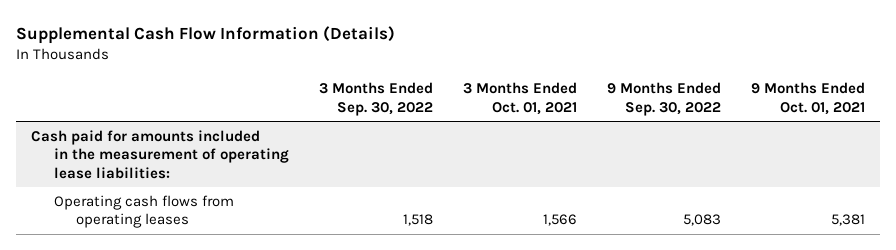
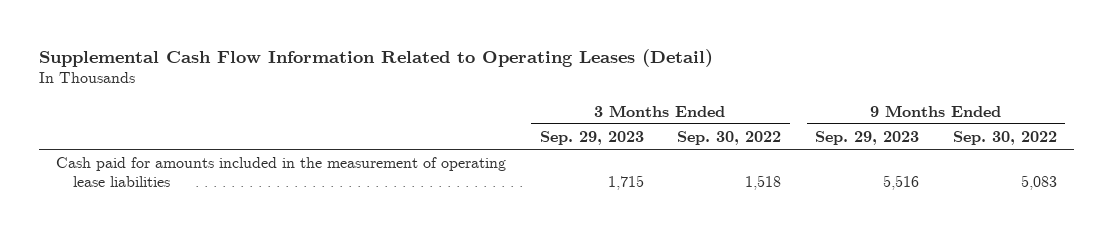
[15,26,395,45] Supplemental Cash Flow Information (Details) -> [38,48,713,67] Supplemental Cash Flow Information Related to Operating Leases (Detail)
[462,82,577,115] 3 Months Ended Oct. 01, 2021 -> none
[750,82,865,115] 9 Months Ended Oct. 01, 2021 -> none
none -> [539,130,644,145] Sep. 29, 2023
none -> [815,130,920,145] Sep. 29, 2023
[30,129,289,179] Cash paid for amounts included in the measurement of operating lease liabilities: -> none
[53,194,234,229] Operating cash flows from operating leases -> [55,156,506,188] Cash paid for amounts included in the measurement of operating lease liabilities

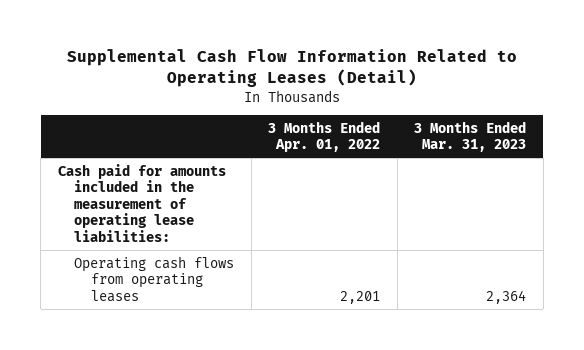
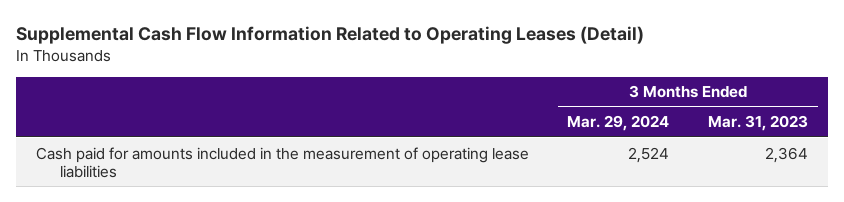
[268,120,381,153] 3 Months Ended Apr. 01, 2022 -> none
none -> [567,115,670,132] Mar. 29, 2024
[57,163,226,242] Cash paid for amounts included in the measurement of operating lease liabilities: -> none
[74,255,235,302] Operating cash flows from operating leases -> [35,146,529,178] Cash paid for amounts included in the measurement of operating lease liabilities

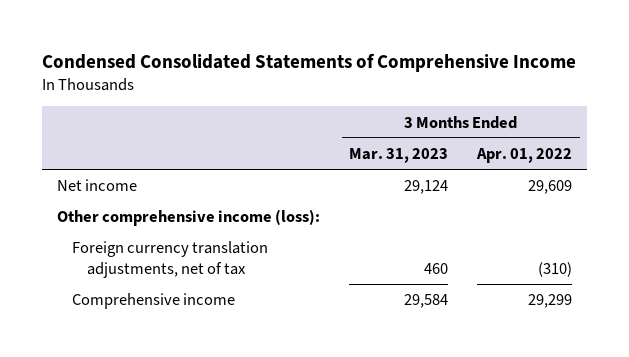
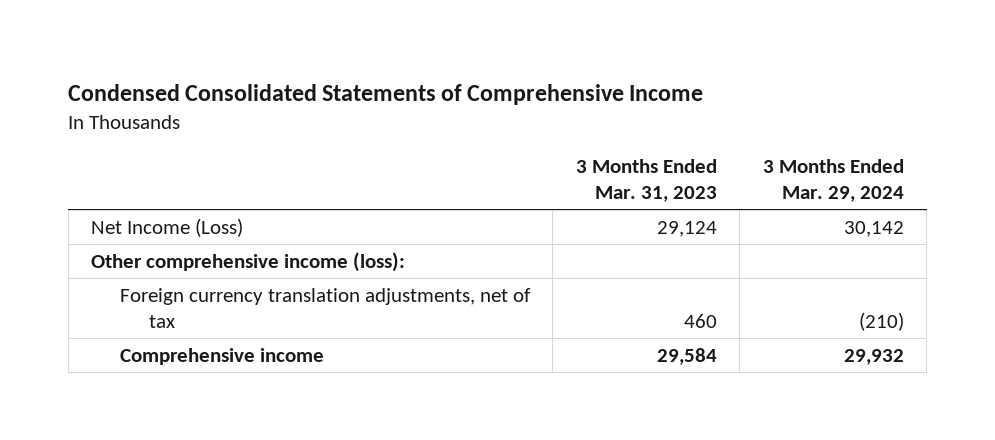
[476,147,573,163] Apr. 01, 2022 -> none
none -> [762,159,904,203] 3 Months Ended Mar. 29, 2024
[56,179,137,192] Net income -> [91,217,244,237] Net Income (Loss)

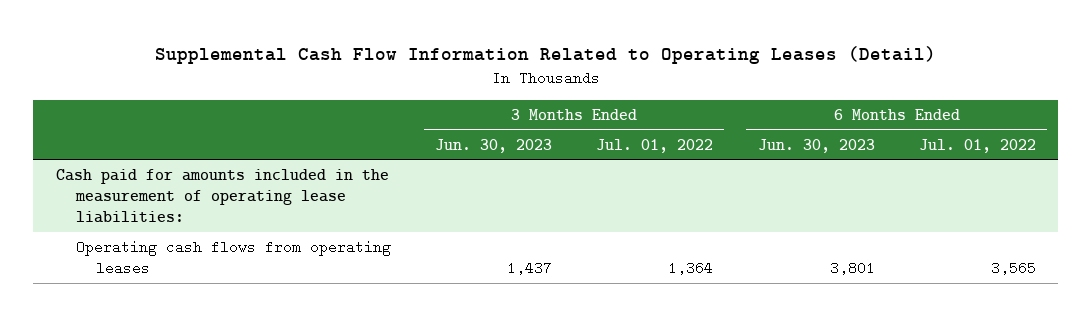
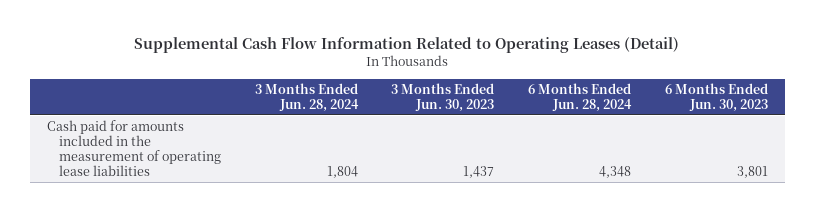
[596,138,714,153] Jul. 01, 2022 -> none
[918,138,1036,153] Jul. 01, 2022 -> none
none -> [254,82,359,112] 3 Months Ended Jun. 28, 2024
none -> [528,82,633,112] 6 Months Ended Jun. 28, 2024
[55,169,389,224] Cash paid for amounts included in the measurement of operating lease liabilities: -> none
[75,240,391,276] Operating cash flows from operating leases -> [47,120,221,176] Cash paid for amounts included in the measurement of operating lease liabilities

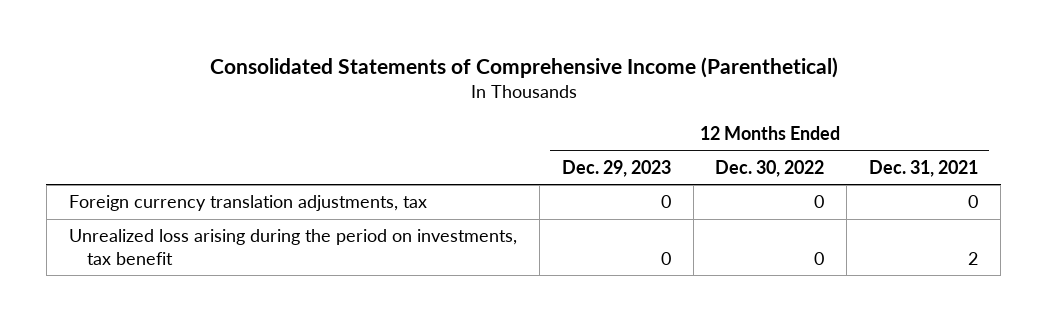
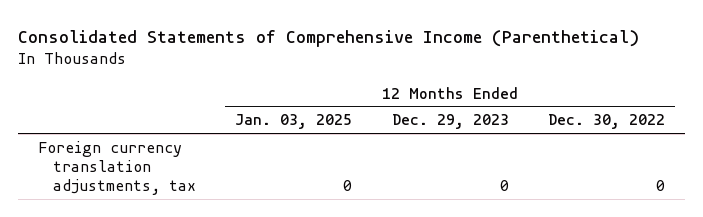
[869,159,979,177] Dec. 31, 2021 -> none
none -> [235,114,353,130] Jan. 03, 2025
[68,229,517,265] Unrealized loss arising during the period on investments, tax benefit -> none

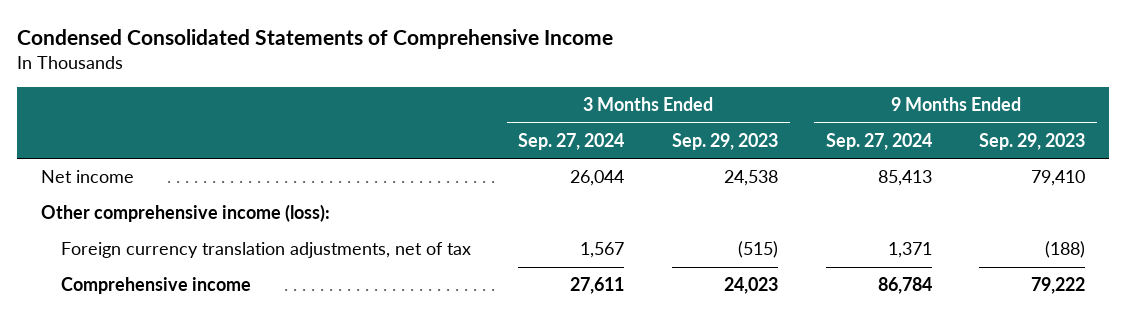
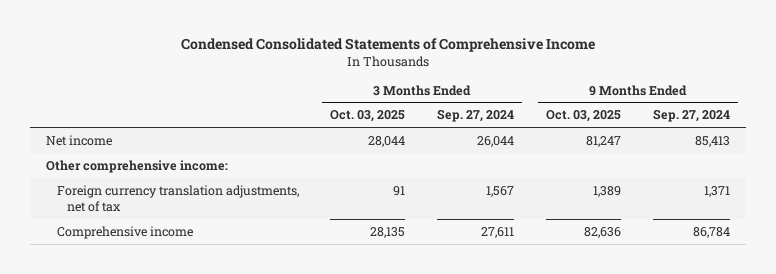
[672,132,779,150] Sep. 29, 2023 -> none
[979,132,1086,150] Sep. 29, 2023 -> none
none -> [330,110,406,123] Oct. 03, 2025
none -> [546,110,622,123] Oct. 03, 2025
[40,204,330,223] Other comprehensive income (loss): -> [45,159,228,173] Other comprehensive income:

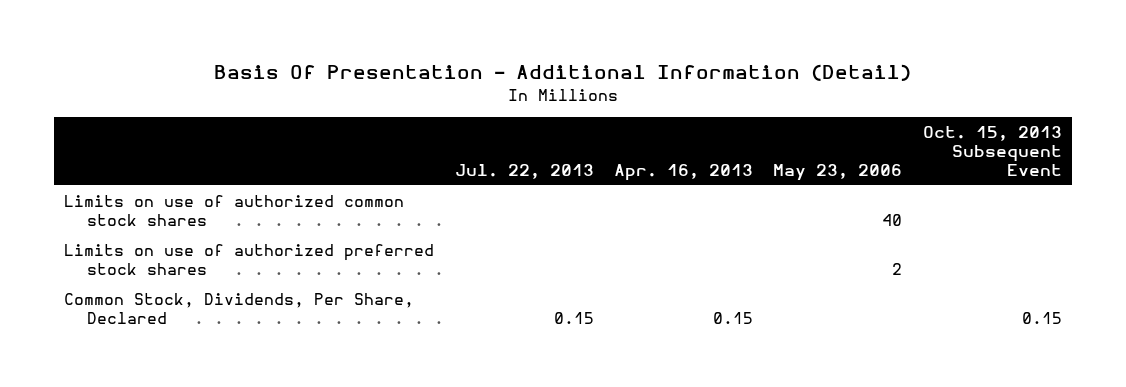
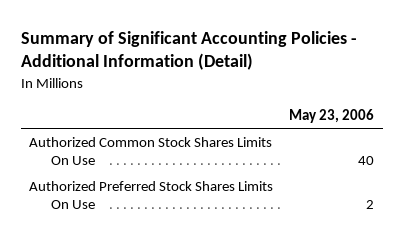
[213,63,911,81] Basis Of Presentation - Additional Information (Detail) -> [20,31,357,71] Summary of Significant Accounting Policies - Additional Information (Detail)
[454,163,594,179] Jul. 22, 2013 -> none
[613,163,753,181] Apr. 16, 2013 -> none
[922,125,1062,176] Oct. 15, 2013 Subsequent Event -> none
[64,292,415,325] Common Stock, Dividends, Per Share, Declared -> none
[64,194,405,227] Limits on use of authorized common stock shares -> [28,136,272,166] Authorized Common Stock Shares Limits On Use
[64,243,435,276] Limits on use of authorized preferred stock shares -> [28,180,273,210] Authorized Preferred Stock Shares Limits On Use

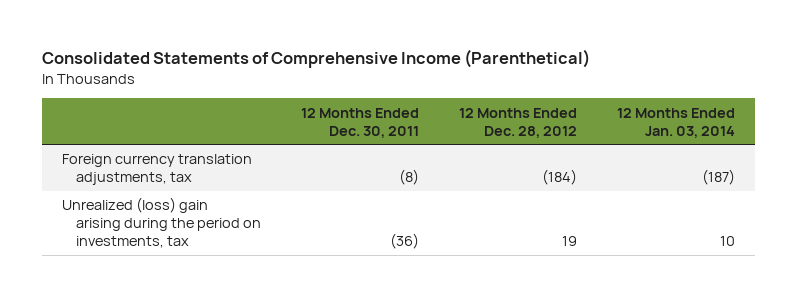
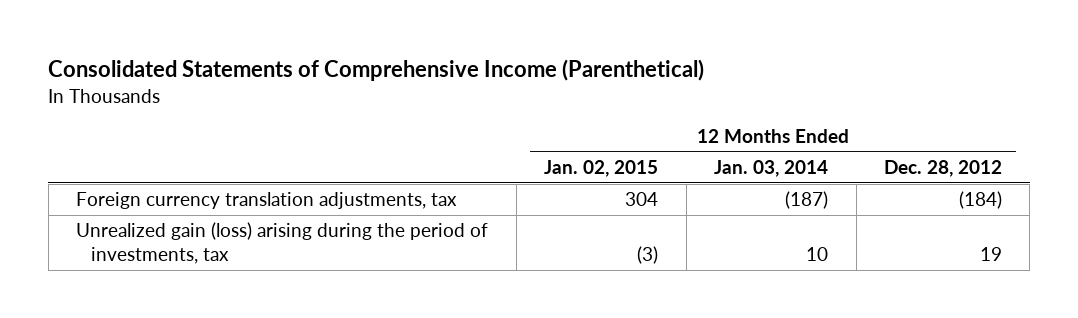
[301,107,420,138] 12 Months Ended Dec. 30, 2011 -> none
none -> [544,160,659,178] Jan. 02, 2015
[61,197,262,249] Unrealized (loss) gain arising during the period on investments, tax -> [76,222,489,265] Unrealized gain (loss) arising during the period of investments, tax

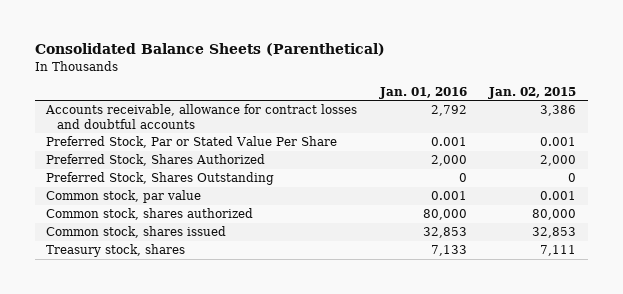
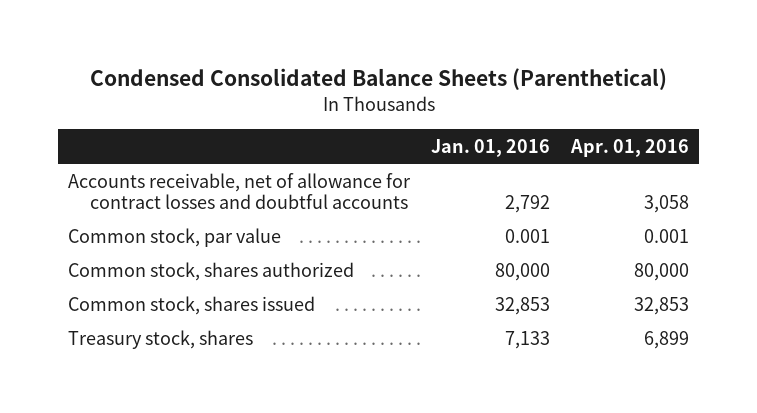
[35,43,386,57] Consolidated Balance Sheets (Parenthetical) -> [89,68,667,91] Condensed Consolidated Balance Sheets (Parenthetical)
[488,87,577,100] Jan. 02, 2015 -> none
none -> [569,138,689,157] Apr. 01, 2016
[46,136,338,149] Preferred Stock, Par or Stated Value Per Share -> none
[46,154,266,167] Preferred Stock, Shares Authorized -> none
[46,172,275,186] Preferred Stock, Shares Outstanding -> none
[45,104,358,129] Accounts receivable, allowance for contract losses and doubtful accounts -> [68,172,412,210] Accounts receivable, net of allowance for contract losses and doubtful accounts

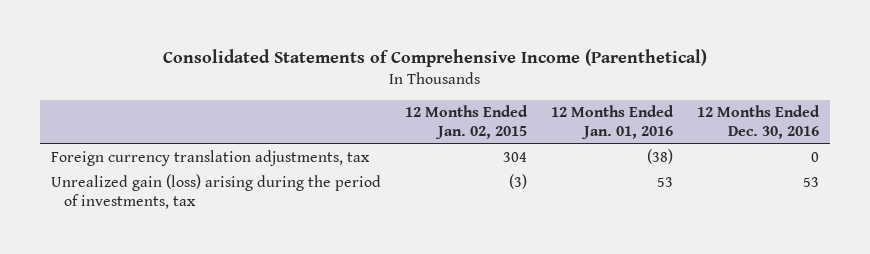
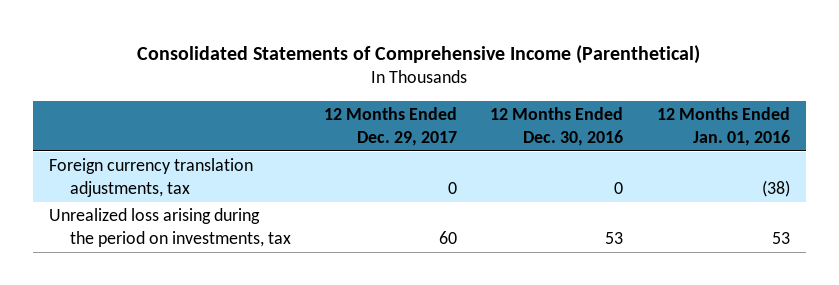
[405,105,529,139] 12 Months Ended Jan. 02, 2015 -> none
none -> [323,107,457,146] 12 Months Ended Dec. 29, 2017
[51,174,382,210] Unrealized gain (loss) arising during the period of investments, tax -> [49,208,291,247] Unrealized loss arising during the period on investments, tax

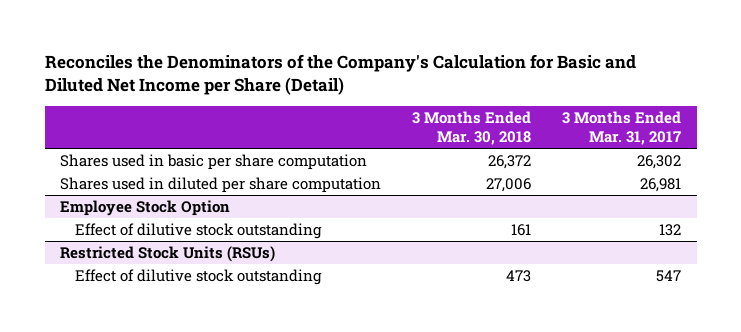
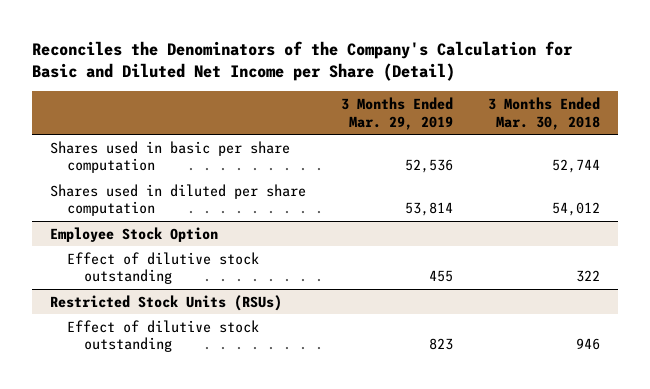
[562,111,682,146] 3 Months Ended Mar. 31, 2017 -> none
none -> [341,97,454,130] 3 Months Ended Mar. 29, 2019
[488,154,532,169] 26,372 -> [552,159,601,174] 52,744
[486,177,532,192] 27,006 -> [552,202,601,217] 54,012
[511,223,532,236] 161 -> [576,270,601,283] 322
[506,269,532,282] 473 -> [576,338,601,351] 946

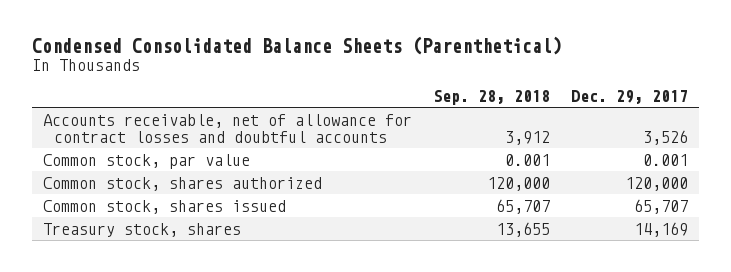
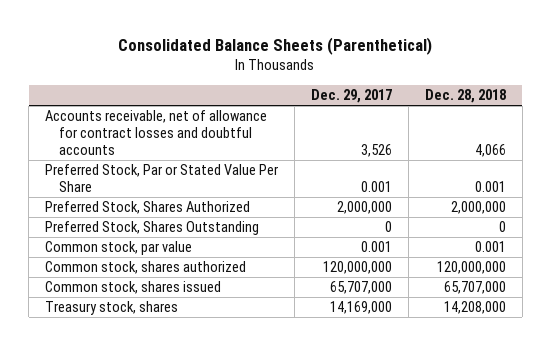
[32,35,563,55] Condensed Consolidated Balance Sheets (Parenthetical) -> [118,37,433,56] Consolidated Balance Sheets (Parenthetical)
[433,90,551,106] Sep. 28, 2018 -> none
none -> [424,88,506,103] Dec. 28, 2018
none -> [45,164,279,193] Preferred Stock, Par or Stated Value Per Share
none -> [45,201,251,215] Preferred Stock, Shares Authorized
none -> [45,221,260,236] Preferred Stock, Shares Outstanding
[625,176,689,191] 120,000 -> [322,261,392,275] 120,000,000
[634,198,689,214] 65,707 -> [329,281,392,295] 65,707,000
[634,221,689,237] 14,169 -> [329,301,392,315] 14,169,000

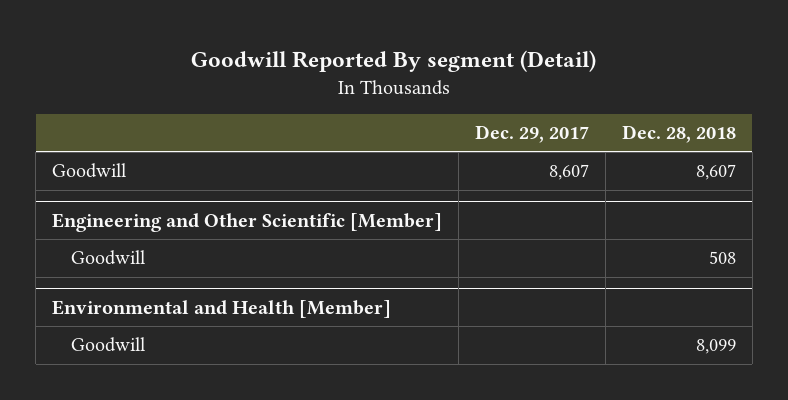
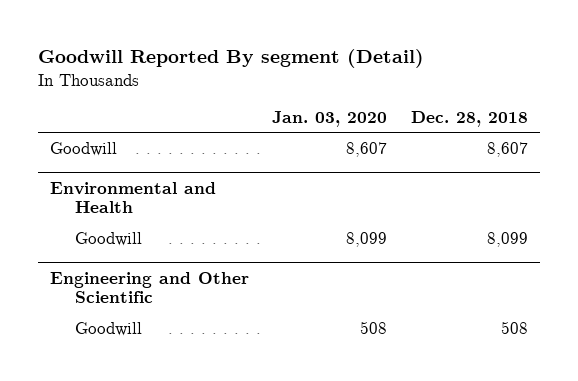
[474,125,589,144] Dec. 29, 2017 -> none
none -> [272,110,388,127] Jan. 03, 2020
[52,213,443,233] Engineering and Other Scientific [Member] -> none
[70,250,146,266] Goodwill -> none
[52,300,392,319] Environmental and Health [Member] -> [49,181,216,214] Environmental and Health
none -> [49,271,249,304] Engineering and Other Scientific
none -> [74,321,142,336] Goodwill

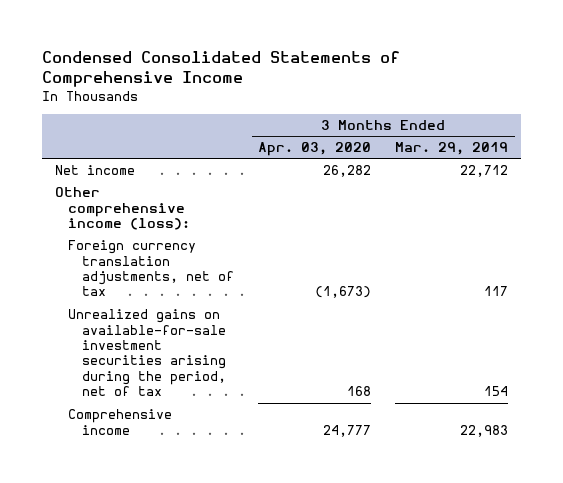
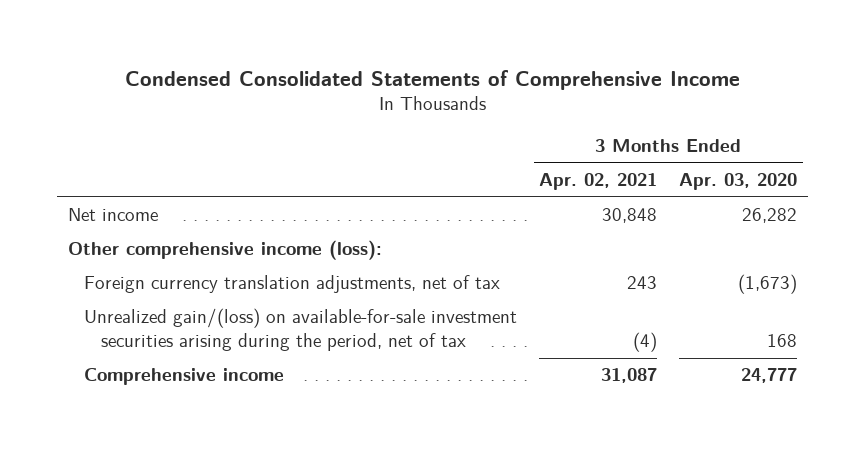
[395,142,509,156] Mar. 29, 2019 -> none
none -> [539,172,658,190] Apr. 02, 2021
[68,309,226,397] Unrealized gains on available-for-sale investment securities arising during the period, net of tax -> [84,308,518,352] Unrealized gain/(loss) on available-for-sale investment securities arising during the period, net of tax

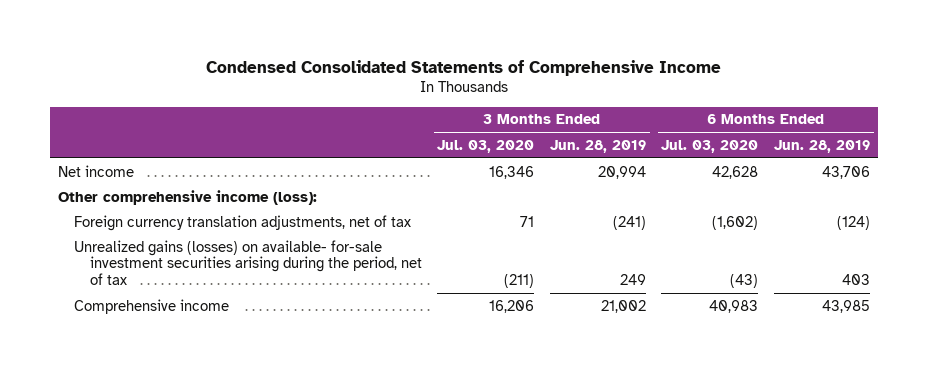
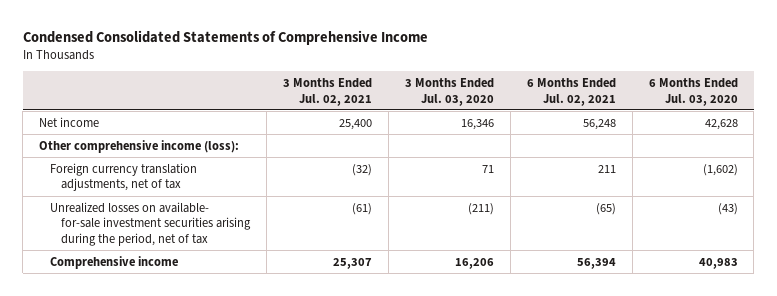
[549,139,646,153] Jun. 28, 2019 -> none
[773,139,870,153] Jun. 28, 2019 -> none
none -> [283,77,373,106] 3 Months Ended Jul. 02, 2021
none -> [526,77,616,106] 6 Months Ended Jul. 02, 2021
[73,239,423,286] Unrealized gains (losses) on available- for-sale investment securities arising during the period, net of tax -> [50,201,252,246] Unrealized losses on available- for-sale investment securities arising during the period, net of tax

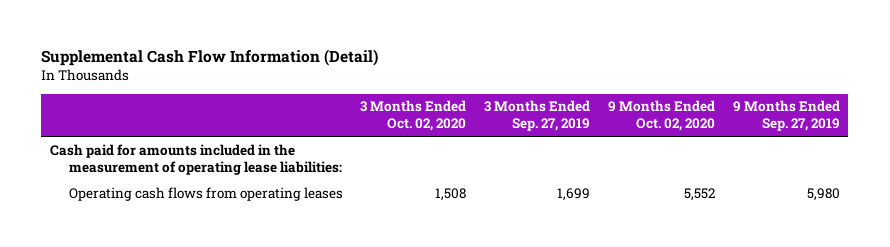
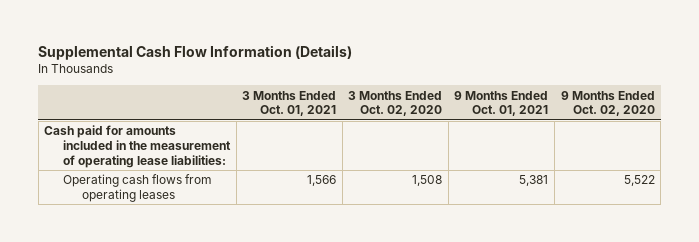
[41,49,379,67] Supplemental Cash Flow Information (Detail) -> [38,44,353,60] Supplemental Cash Flow Information (Details)
[484,100,591,132] 3 Months Ended Sep. 27, 2019 -> none
[732,100,840,132] 9 Months Ended Sep. 27, 2019 -> none
none -> [242,90,337,117] 3 Months Ended Oct. 01, 2021
none -> [454,90,549,117] 9 Months Ended Oct. 01, 2021
[683,187,715,201] 5,552 -> [623,175,655,187] 5,522

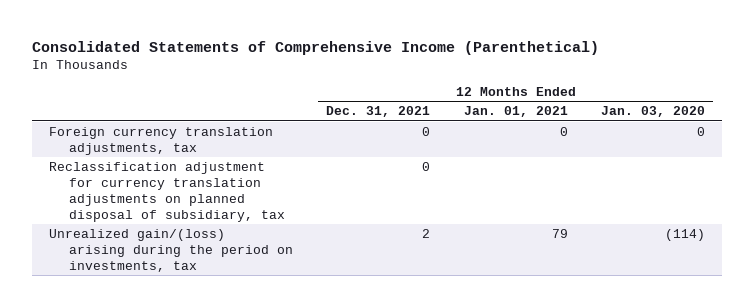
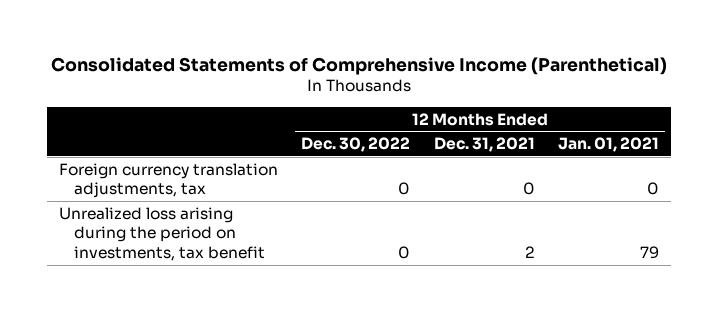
[600,106,705,118] Jan. 03, 2020 -> none
none -> [301,137,411,153] Dec. 30, 2022
[48,161,285,223] Reclassification adjustment for currency translation adjustments on planned disposal of subsidiary, tax -> none
[48,228,293,272] Unrealized gain/(loss) arising during the period on investments, tax -> [58,206,265,262] Unrealized loss arising during the period on investments, tax benefit

